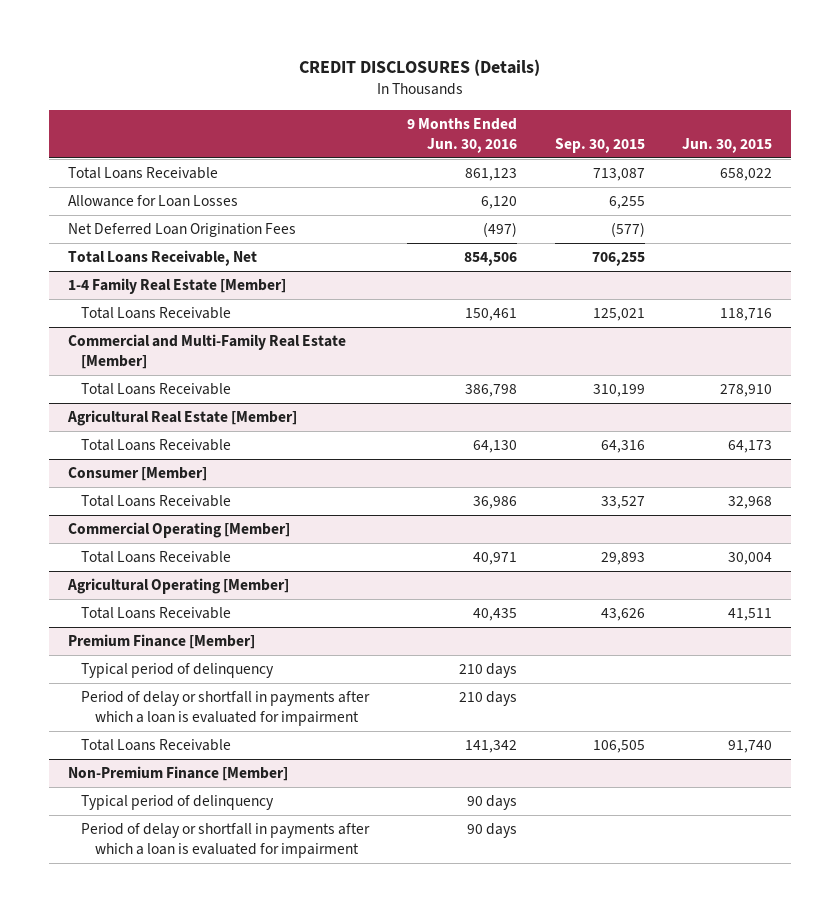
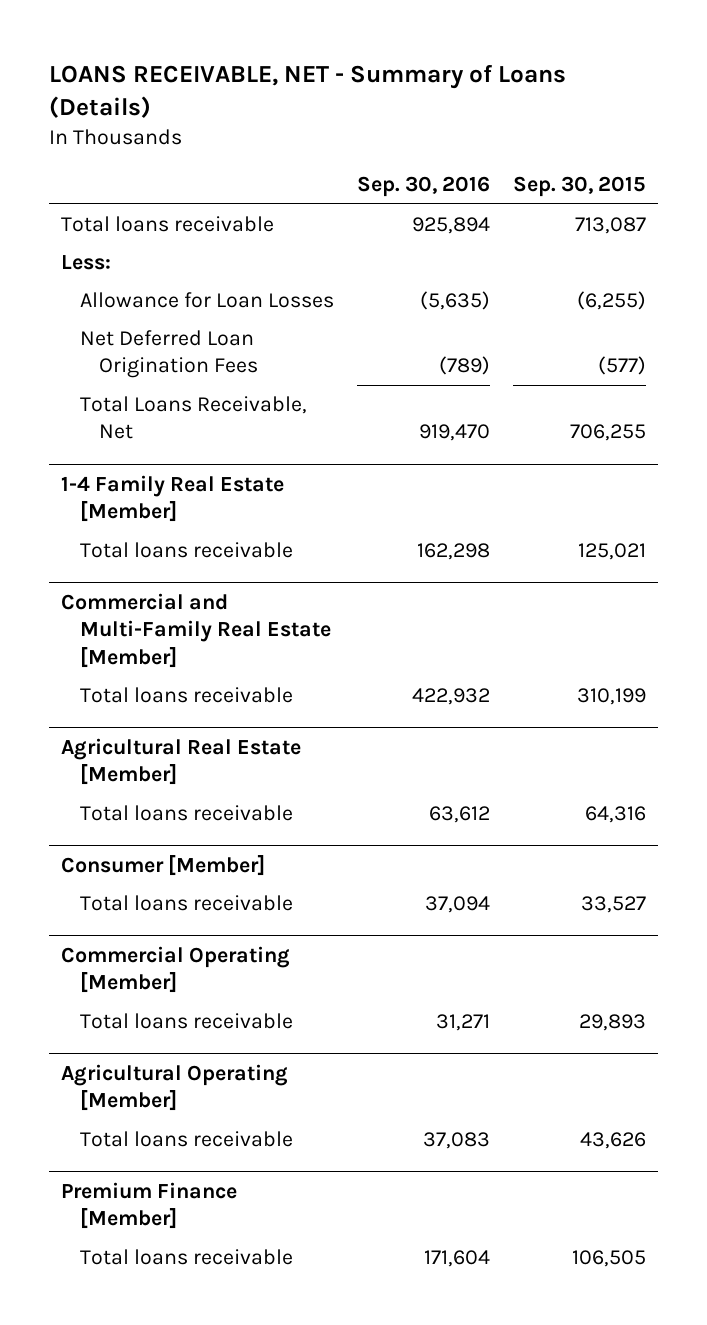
[299,59,541,77] CREDIT DISCLOSURES (Details) -> [49,65,567,119] LOANS RECEIVABLE, NET - Summary of Loans (Details)
[406,117,517,153] 9 Months Ended Jun. 30, 2016 -> none
[682,137,773,153] Jun. 30, 2015 -> none
none -> [357,176,491,198] Sep. 30, 2016
[68,166,219,179] Total Loans Receivable -> [60,215,274,232] Total loans receivable
none -> [60,254,111,270] Less:
[608,195,645,209] 6,255 -> [577,290,647,310] (6,255)
[81,306,232,319] Total Loans Receivable -> [80,541,294,558] Total loans receivable
[81,382,232,395] Total Loans Receivable -> [80,686,294,703] Total loans receivable
[81,438,232,451] Total Loans Receivable -> [80,804,294,821] Total loans receivable
[81,494,232,507] Total Loans Receivable -> [80,894,294,911] Total loans receivable
[81,550,232,563] Total Loans Receivable -> [80,1012,294,1029] Total loans receivable
[81,606,232,619] Total Loans Receivable -> [80,1130,294,1147] Total loans receivable
[81,662,275,678] Typical period of delinquency -> none
[81,690,371,727] Period of delay or shortfall in payments after which a loan is evaluated for impairment -> none
[68,765,289,781] Non-Premium Finance [Member] -> none
[81,794,275,810] Typical period of delinquency -> none
[81,822,371,859] Period of delay or shortfall in payments after which a loan is evaluated for impairment -> none
[81,738,232,751] Total Loans Receivable -> [80,1248,294,1265] Total loans receivable

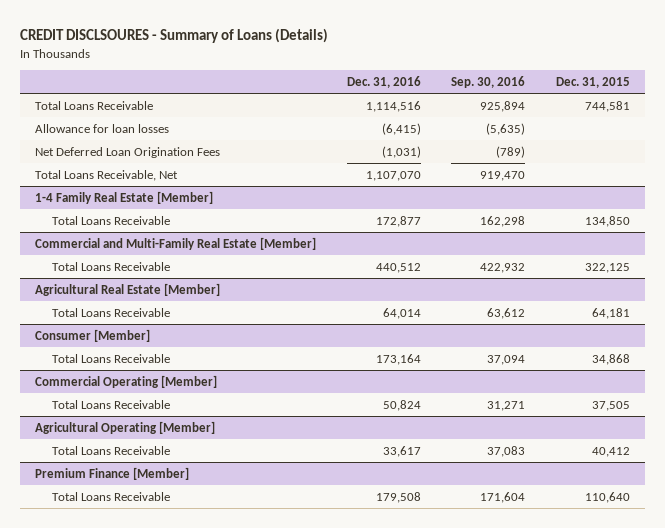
[49,65,567,119] LOANS RECEIVABLE, NET - Summary of Loans (Details) -> [20,28,329,44] CREDIT DISCLSOURES - Summary of Loans (Details)
[513,176,647,198] Sep. 30, 2015 -> none
none -> [346,76,421,89] Dec. 31, 2016
none -> [555,77,630,89] Dec. 31, 2015
[60,254,111,270] Less: -> none
[60,215,274,232] Total loans receivable -> [35,100,154,110] Total Loans Receivable
[80,291,335,308] Allowance for Loan Losses -> [35,123,170,133] Allowance for loan losses
[80,541,294,558] Total loans receivable -> [52,215,171,225] Total Loans Receivable
[80,686,294,703] Total loans receivable -> [52,261,171,271] Total Loans Receivable
[80,804,294,821] Total loans receivable -> [52,307,171,317] Total Loans Receivable
[80,894,294,911] Total loans receivable -> [52,353,171,363] Total Loans Receivable
[80,1012,294,1029] Total loans receivable -> [52,399,171,409] Total Loans Receivable
[80,1130,294,1147] Total loans receivable -> [52,445,171,455] Total Loans Receivable
[80,1248,294,1265] Total loans receivable -> [52,491,171,501] Total Loans Receivable

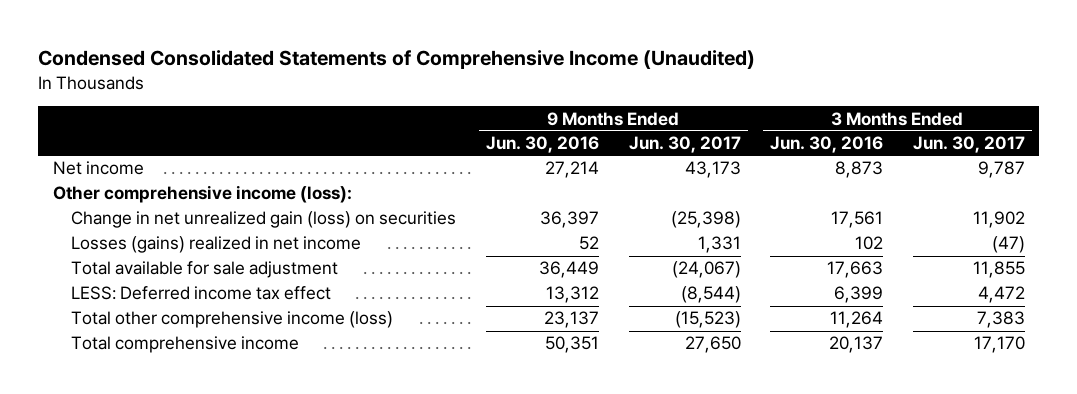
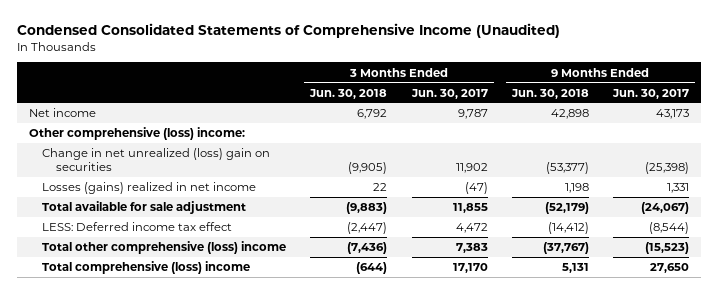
[486,136,600,154] Jun. 30, 2016 -> none
[770,136,884,154] Jun. 30, 2016 -> none
none -> [309,88,388,99] Jun. 30, 2018
none -> [510,88,589,99] Jun. 30, 2018
[52,185,352,204] Other comprehensive income (loss): -> [28,127,245,141] Other comprehensive (loss) income:
[71,211,457,229] Change in net unrealized gain (loss) on securities -> [42,148,271,171] Change in net unrealized (loss) gain on securities
[71,311,394,329] Total other comprehensive income (loss) -> [42,241,287,255] Total other comprehensive (loss) income
[71,336,300,354] Total comprehensive income -> [42,261,251,275] Total comprehensive (loss) income

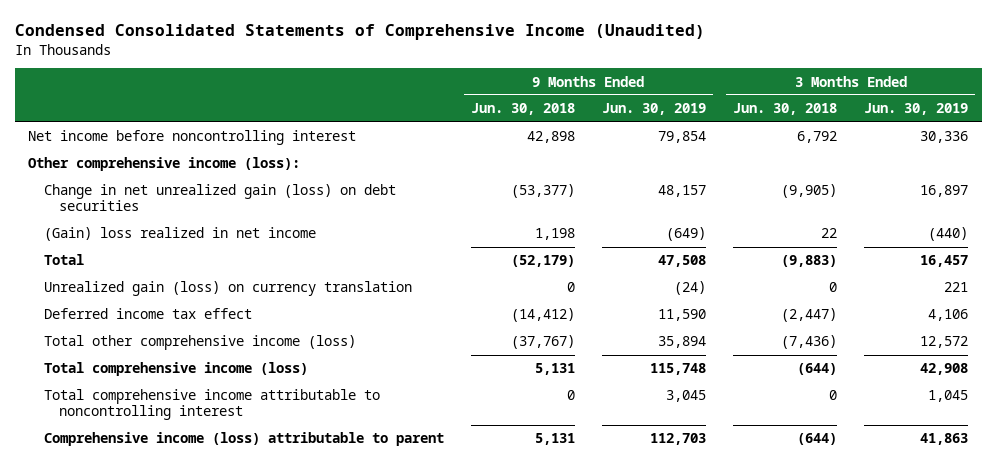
[410,88,488,99] Jun. 30, 2017 -> none
[611,88,689,99] Jun. 30, 2017 -> none
none -> [601,103,706,116] Jun. 30, 2019
none -> [864,103,969,116] Jun. 30, 2019
[28,108,96,118] Net income -> [28,130,357,146] Net income before noncontrolling interest
[28,127,245,141] Other comprehensive (loss) income: -> [28,157,301,172] Other comprehensive income (loss):
[42,148,271,171] Change in net unrealized (loss) gain on securities -> [43,184,396,212] Change in net unrealized gain (loss) on debt securities
[42,182,257,195] Losses (gains) realized in net income -> [43,227,316,242] (Gain) loss realized in net income
[42,201,247,215] Total available for sale adjustment -> [43,254,84,266] Total
none -> [43,281,412,297] Unrealized gain (loss) on currency translation
[42,222,233,232] LESS: Deferred income tax effect -> [43,308,252,320] Deferred income tax effect
[42,241,287,255] Total other comprehensive (loss) income -> [43,335,356,351] Total other comprehensive income (loss)
none -> [43,362,308,377] Total comprehensive income (loss)
none -> [43,389,380,421] Total comprehensive income attributable to noncontrolling interest
[42,261,251,275] Total comprehensive (loss) income -> [43,432,444,447] Comprehensive income (loss) attributable to parent

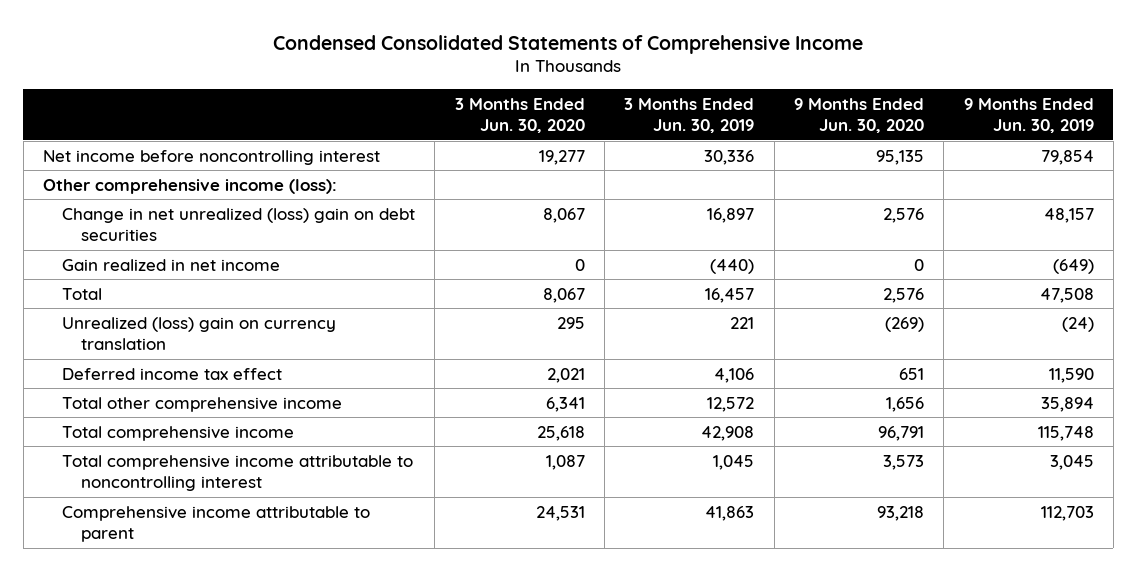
[14,23,705,40] Condensed Consolidated Statements of Comprehensive Income (Unaudited) -> [273,34,864,54] Condensed Consolidated Statements of Comprehensive Income
[470,103,575,116] Jun. 30, 2018 -> none
[733,103,838,116] Jun. 30, 2018 -> none
none -> [454,97,585,134] 3 Months Ended Jun. 30, 2020
none -> [794,97,925,134] 9 Months Ended Jun. 30, 2020
[43,184,396,212] Change in net unrealized gain (loss) on debt securities -> [62,207,416,241] Change in net unrealized (loss) gain on debt securities
[43,227,316,242] (Gain) loss realized in net income -> [62,258,281,271] Gain realized in net income
[43,281,412,297] Unrealized gain (loss) on currency translation -> [62,316,337,350] Unrealized (loss) gain on currency translation
[43,335,356,351] Total other comprehensive income (loss) -> [62,396,343,412] Total other comprehensive income
[43,362,308,377] Total comprehensive income (loss) -> [62,425,295,441] Total comprehensive income
[43,432,444,447] Comprehensive income (loss) attributable to parent -> [62,505,371,542] Comprehensive income attributable to parent

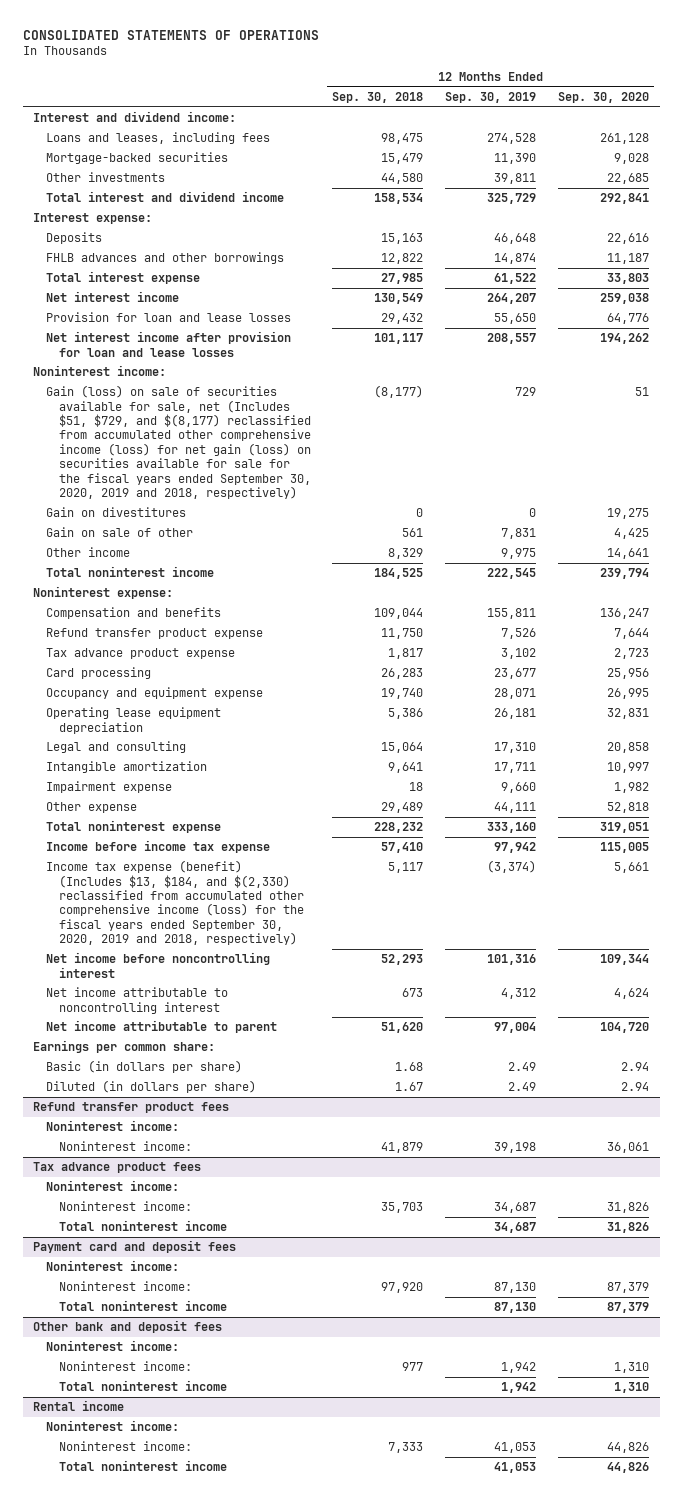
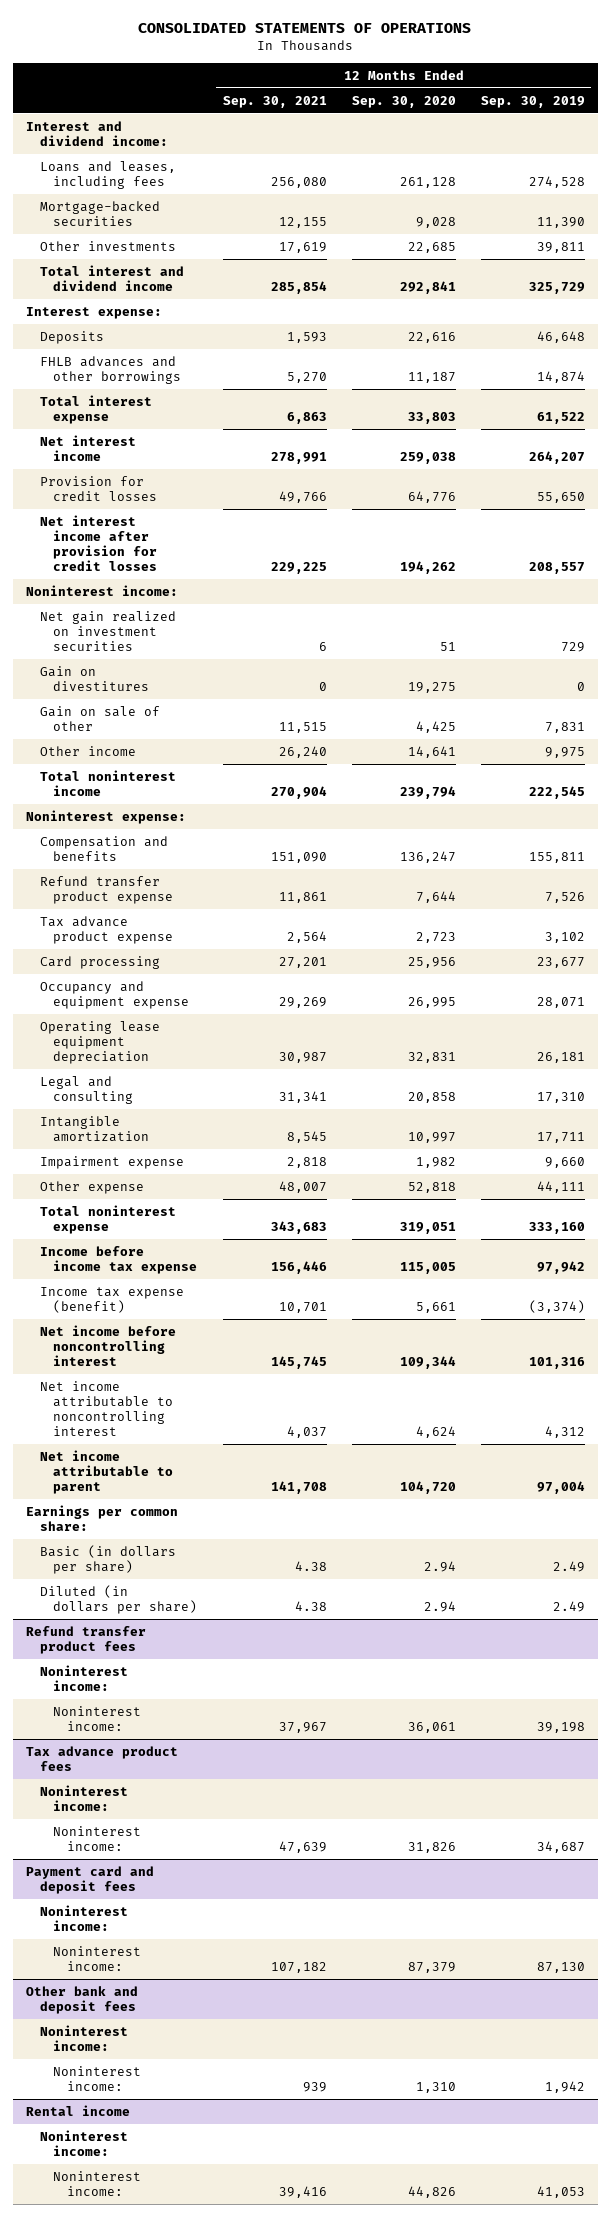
[332,91,424,103] Sep. 30, 2018 -> none
none -> [222,95,327,108] Sep. 30, 2021
[46,312,292,323] Provision for loan and lease losses -> [39,475,158,501] Provision for credit losses
[46,331,292,357] Net interest income after provision for loan and lease losses -> [39,514,158,571] Net interest income after provision for credit losses
[46,385,311,500] Gain (loss) on sale of securities available for sale, net (Includes $51, $729, and $(8,177) reclassified from accumulated other comprehensive income (loss) for net gain (loss) on securities available for sale for the fiscal years ended September 30, 2020, 2019 and 2018, respectively) -> [39,610,176,651] Net gain realized on investment securities
[46,860,304,946] Income tax expense (benefit) (Includes $13, $184, and $(2,330) reclassified from accumulated other comprehensive income (loss) for the fiscal years ended September 30, 2020, 2019 and 2018, respectively) -> [39,1286,184,1313] Income tax expense (benefit)
[58,1220,227,1232] Total noninterest income -> none
[58,1300,227,1312] Total noninterest income -> none
[58,1380,227,1392] Total noninterest income -> none
[58,1460,227,1472] Total noninterest income -> none

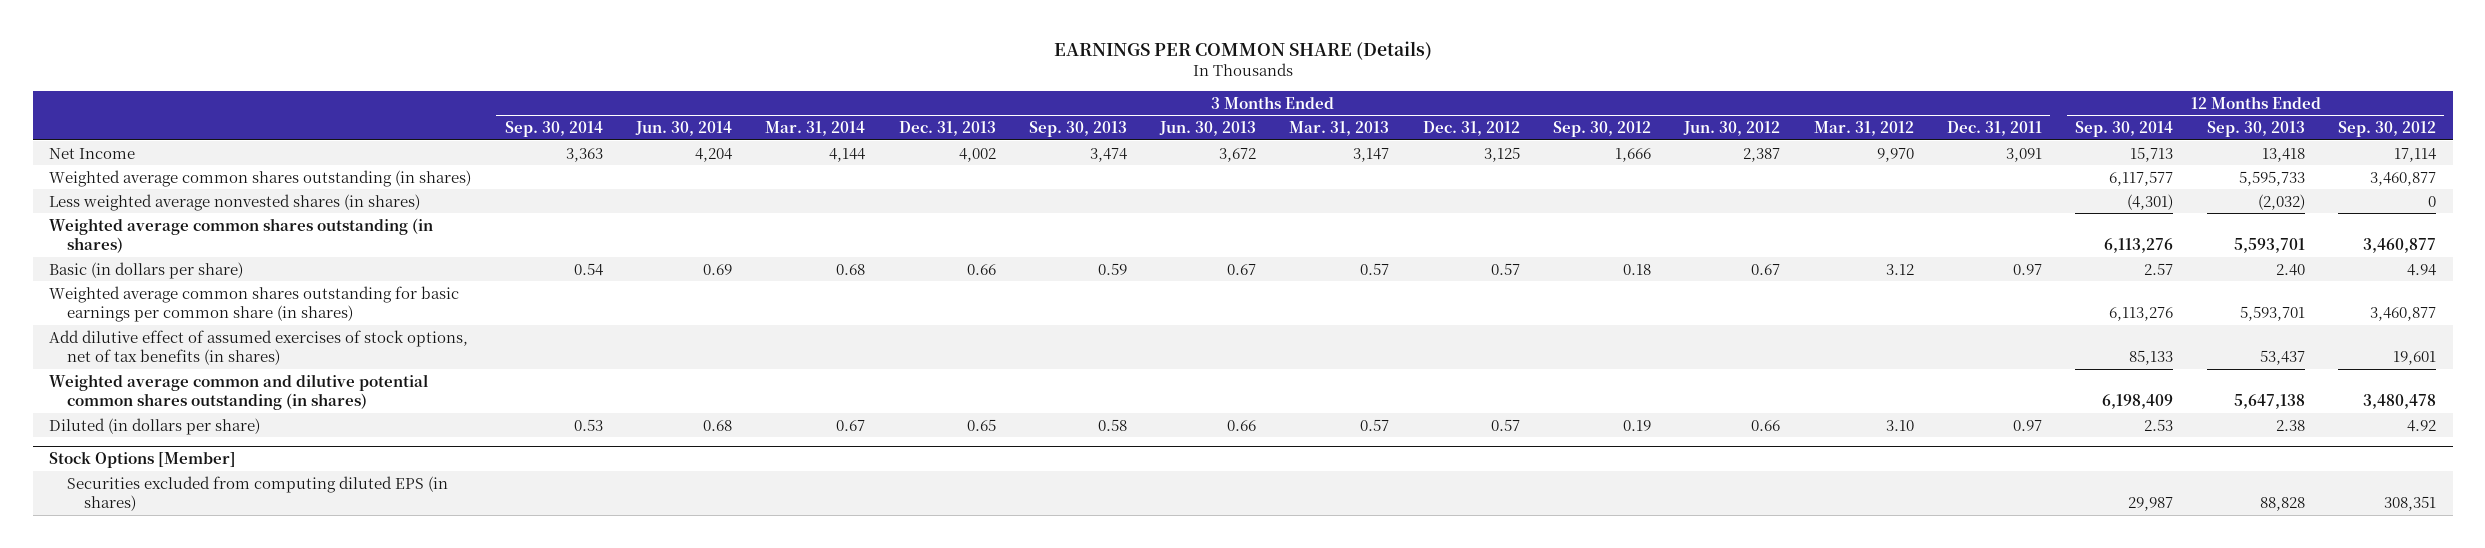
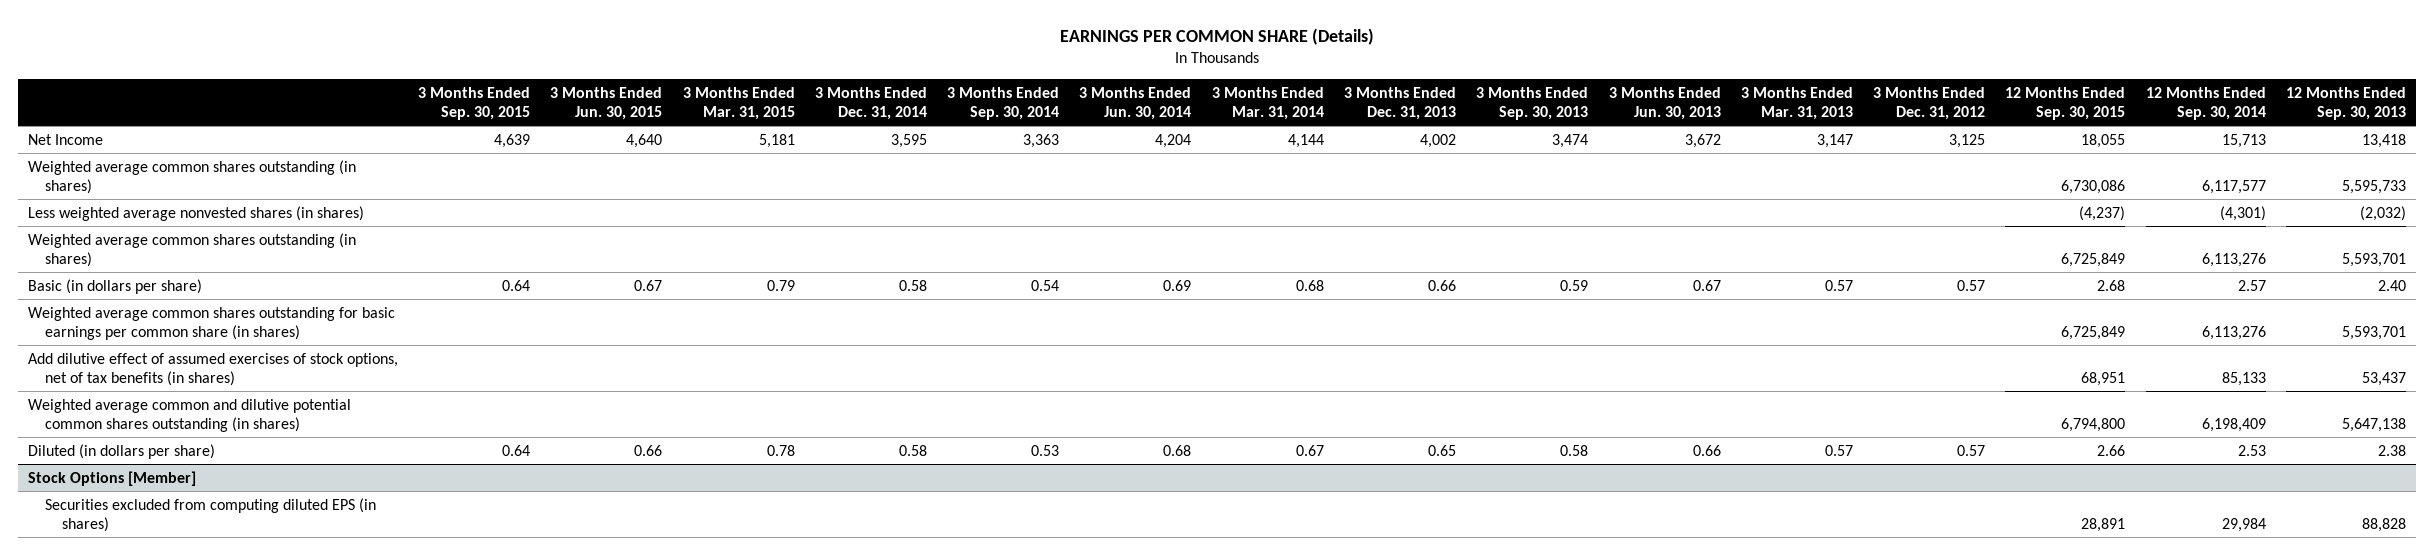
[1553,121,1652,138] Sep. 30, 2012 -> none
[1683,121,1781,137] Jun. 30, 2012 -> none
[1813,121,1914,137] Mar. 31, 2012 -> none
[1947,121,2043,137] Dec. 31, 2011 -> none
[2338,121,2437,138] Sep. 30, 2012 -> none
none -> [418,86,531,120] 3 Months Ended Sep. 30, 2015
none -> [550,86,663,120] 3 Months Ended Jun. 30, 2015
none -> [682,86,795,120] 3 Months Ended Mar. 31, 2015
none -> [814,86,927,120] 3 Months Ended Dec. 31, 2014
none -> [2005,86,2126,120] 12 Months Ended Sep. 30, 2015
[2128,497,2174,512] 29,987 -> [2221,517,2266,532] 29,984

